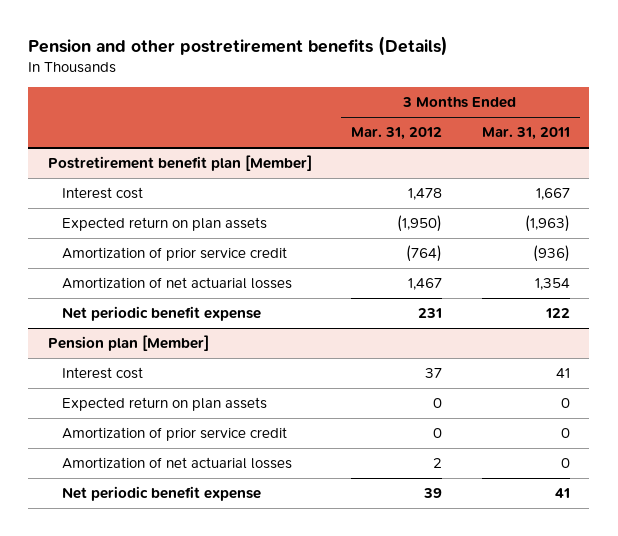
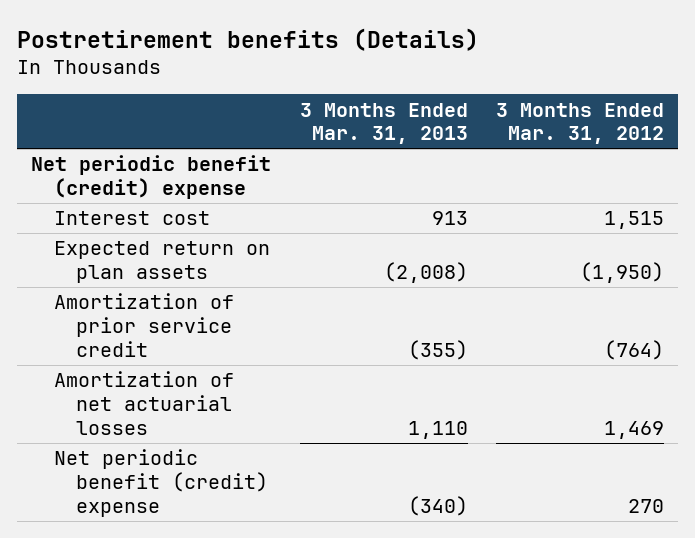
[28,35,449,56] Pension and other postretirement benefits (Details) -> [17,27,480,51] Postretirement benefits (Details)
[481,127,570,141] Mar. 31, 2011 -> none
none -> [299,102,468,145] 3 Months Ended Mar. 31, 2013
[47,155,312,172] Postretirement benefit plan [Member] -> none
none -> [31,155,272,200] Net periodic benefit (credit) expense
[408,188,443,201] 1,478 -> [603,211,664,230] 1,515
[47,335,209,352] Pension plan [Member] -> none
[61,367,143,380] Interest cost -> none
[61,397,267,412] Expected return on plan assets -> none
[61,427,287,442] Amortization of prior service credit -> none
[61,457,292,470] Amortization of net actuarial losses -> none
[61,486,261,502] Net periodic benefit expense -> none
[408,278,443,291] 1,467 -> [603,421,664,440] 1,469
[61,306,261,322] Net periodic benefit expense -> [53,449,269,518] Net periodic benefit (credit) expense
[418,308,443,319] 231 -> [627,499,664,514] 270

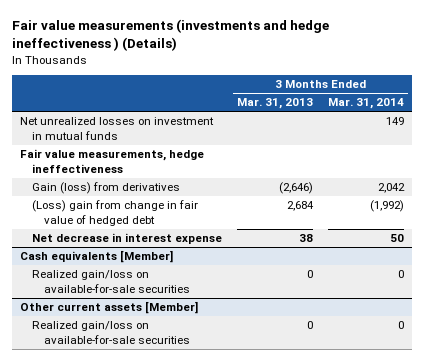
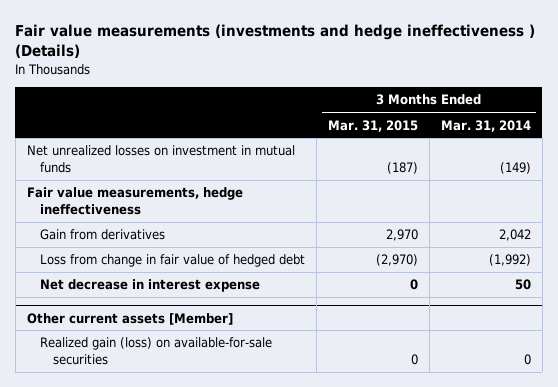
[237,98,314,110] Mar. 31, 2013 -> none
none -> [327,119,418,132] Mar. 31, 2015
[386,117,405,126] 149 -> [499,161,531,174] (149)
[31,182,180,195] Gain (loss) from derivatives -> [39,229,165,241] Gain from derivatives
[31,200,198,226] (Loss) gain from change in fair value of hedged debt -> [39,254,305,268] Loss from change in fair value of hedged debt
[19,250,173,264] Cash equivalents [Member] -> none
[31,270,190,293] Realized gain/loss on available-for-sale securities -> none
[31,321,190,344] Realized gain/loss on available-for-sale securities -> [39,337,272,365] Realized gain (loss) on available-for-sale securities

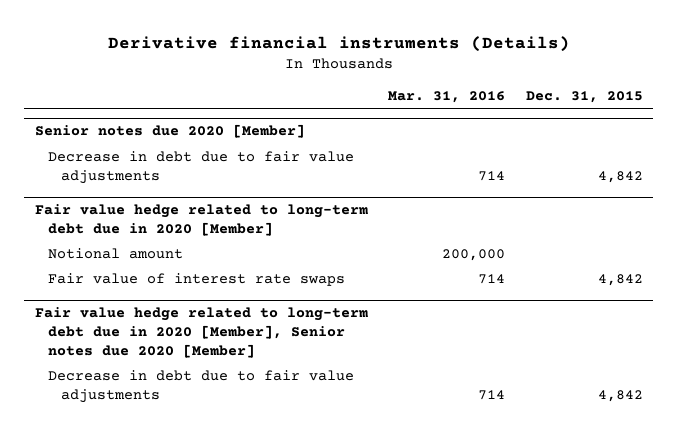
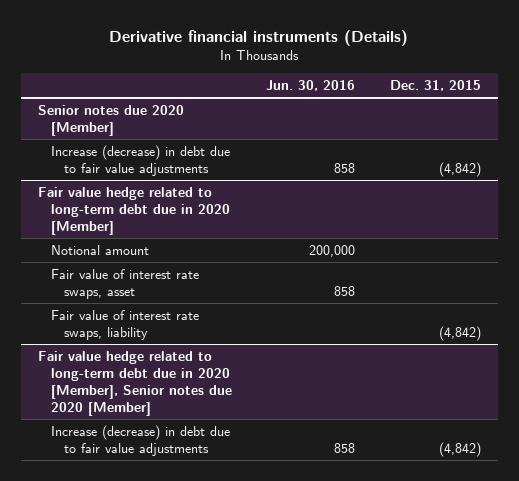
[388,91,506,104] Mar. 31, 2016 -> none
none -> [266,79,356,91] Jun. 30, 2016
[47,150,354,184] Decrease in debt due to fair value adjustments -> [51,144,231,176] Increase (decrease) in debt due to fair value adjustments
[597,170,643,183] 4,842 -> [438,161,481,177] (4,842)
none -> [51,268,200,299] Fair value of interest rate swaps, asset
[47,272,345,286] Fair value of interest rate swaps -> [51,309,200,340] Fair value of interest rate swaps, liability
[597,273,643,286] 4,842 -> [438,325,481,341] (4,842)
[47,369,354,403] Decrease in debt due to fair value adjustments -> [51,424,231,456] Increase (decrease) in debt due to fair value adjustments
[597,389,643,402] 4,842 -> [438,441,481,457] (4,842)

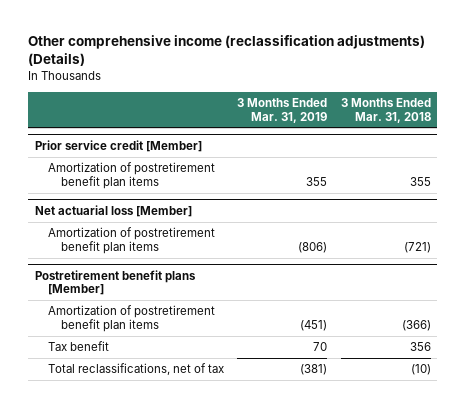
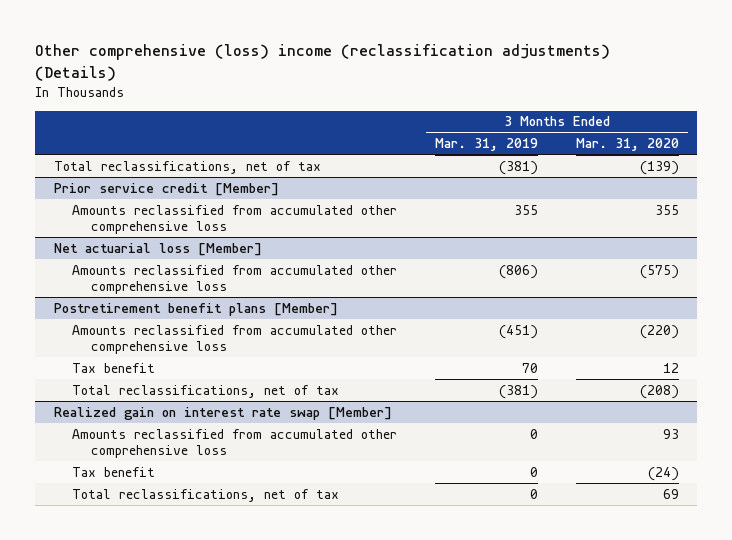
[28,35,426,67] Other comprehensive income (reclassification adjustments) (Details) -> [34,44,610,81] Other comprehensive (loss) income (reclassification adjustments) (Details)
[340,98,431,123] 3 Months Ended Mar. 31, 2018 -> none
none -> [575,137,679,151] Mar. 31, 2020
none -> [53,160,321,174] Total reclassifications, net of tax
[47,162,215,189] Amortization of postretirement benefit plan items -> [72,204,398,234] Amounts reclassified from accumulated other comprehensive loss
[47,227,215,254] Amortization of postretirement benefit plan items -> [72,264,398,294] Amounts reclassified from accumulated other comprehensive loss
[47,305,215,332] Amortization of postretirement benefit plan items -> [72,324,398,354] Amounts reclassified from accumulated other comprehensive loss
none -> [53,406,392,420] Realized gain on interest rate swap [Member]
none -> [72,428,398,458] Amounts reclassified from accumulated other comprehensive loss
none -> [72,466,156,477] Tax benefit
none -> [72,488,340,502] Total reclassifications, net of tax

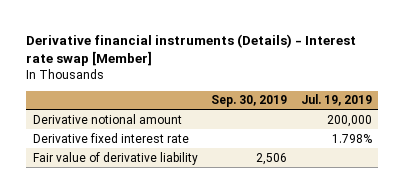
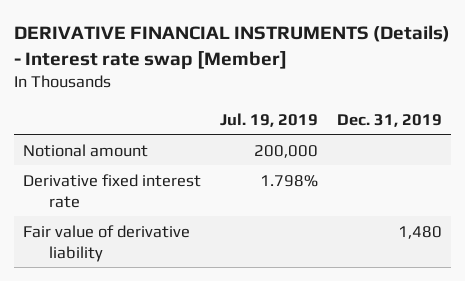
[26,33,357,67] Derivative financial instruments (Details) - Interest rate swap [Member] -> [13,25,450,70] DERIVATIVE FINANCIAL INSTRUMENTS (Details) - Interest rate swap [Member]
[211,95,288,108] Sep. 30, 2019 -> none
none -> [336,113,442,127] Dec. 31, 2019
[33,113,183,124] Derivative notional amount -> [23,143,149,157] Notional amount

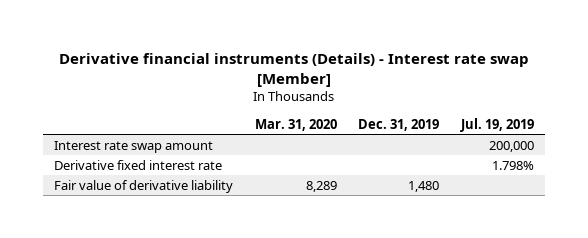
[13,25,450,70] DERIVATIVE FINANCIAL INSTRUMENTS (Details) - Interest rate swap [Member] -> [59,52,530,87] Derivative financial instruments (Details) - Interest rate swap [Member]
none -> [254,118,337,131] Mar. 31, 2020
[23,143,149,157] Notional amount -> [54,140,214,153] Interest rate swap amount

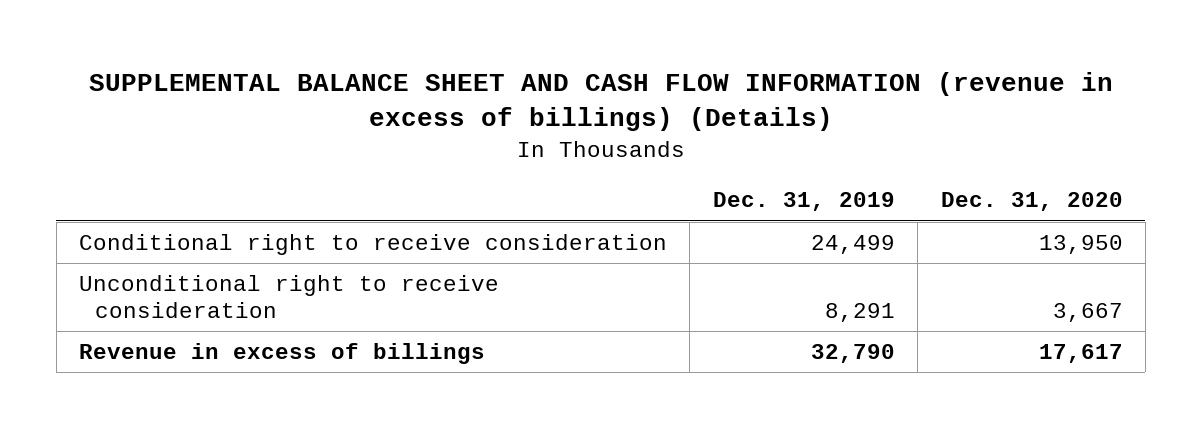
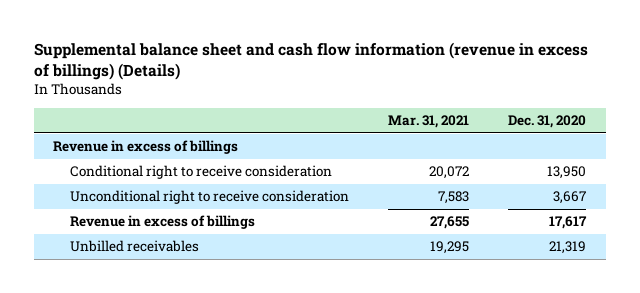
[88,72,1113,132] SUPPLEMENTAL BALANCE SHEET AND CASH FLOW INFORMATION (revenue in excess of billings) (Details) -> [33,41,588,80] Supplemental balance sheet and cash flow information (revenue in excess of billings) (Details)
[712,192,895,212] Dec. 31, 2019 -> none
none -> [388,114,470,128] Mar. 31, 2021
none -> [53,140,239,155] Revenue in excess of billings
none -> [69,240,199,253] Unbilled receivables

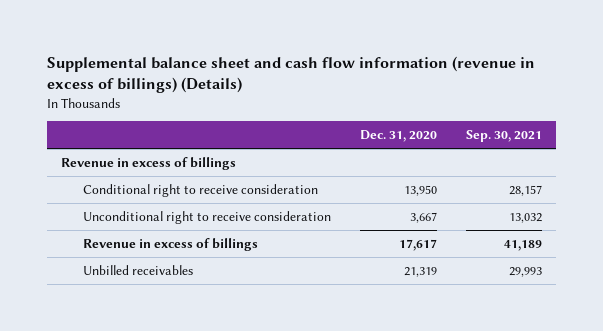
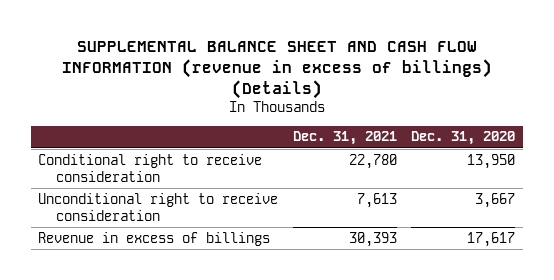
[46,55,535,94] Supplemental balance sheet and cash flow information (revenue in excess of billings) (Details) -> [61,41,492,100] SUPPLEMENTAL BALANCE SHEET AND CASH FLOW INFORMATION (revenue in excess of billings) (Details)
[465,130,542,143] Sep. 30, 2021 -> none
none -> [292,131,397,146] Dec. 31, 2021
[61,156,237,170] Revenue in excess of billings -> none
[82,264,193,275] Unbilled receivables -> none

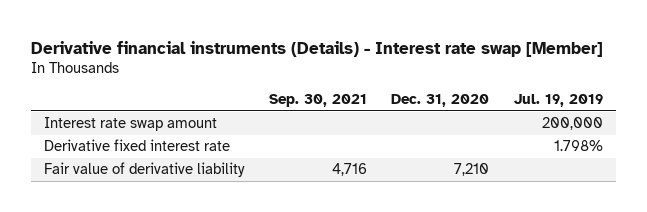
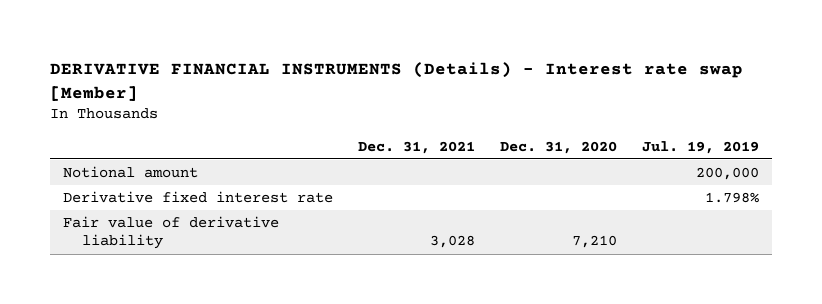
[31,40,604,57] Derivative financial instruments (Details) - Interest rate swap [Member] -> [50,61,744,101] DERIVATIVE FINANCIAL INSTRUMENTS (Details) - Interest rate swap [Member]
[268,94,367,108] Sep. 30, 2021 -> none
none -> [357,140,475,154] Dec. 31, 2021
[43,117,217,132] Interest rate swap amount -> [62,165,198,178] Notional amount

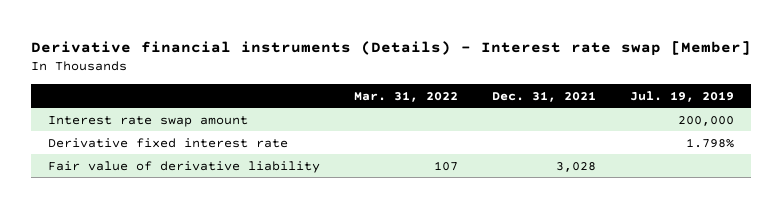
[50,61,744,101] DERIVATIVE FINANCIAL INSTRUMENTS (Details) - Interest rate swap [Member] -> [30,40,751,56] Derivative financial instruments (Details) - Interest rate swap [Member]
[500,140,618,154] Dec. 31, 2020 -> none
none -> [353,90,458,102] Mar. 31, 2022
[62,165,198,178] Notional amount -> [47,115,248,127] Interest rate swap amount

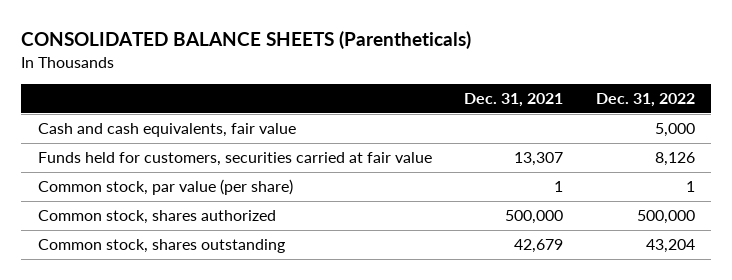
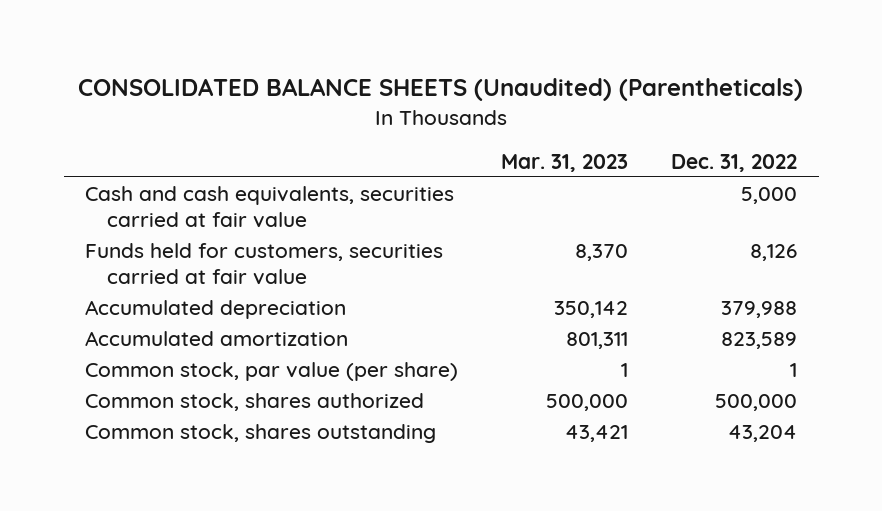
[21,31,472,50] CONSOLIDATED BALANCE SHEETS (Parentheticals) -> [78,78,804,102] CONSOLIDATED BALANCE SHEETS (Unaudited) (Parentheticals)
[464,92,564,107] Dec. 31, 2021 -> none
none -> [501,153,629,172] Mar. 31, 2023
[37,123,296,138] Cash and cash equivalents, fair value -> [85,186,455,228] Cash and cash equivalents, securities carried at fair value
none -> [85,300,347,320] Accumulated depreciation
none -> [85,331,349,347] Accumulated amortization

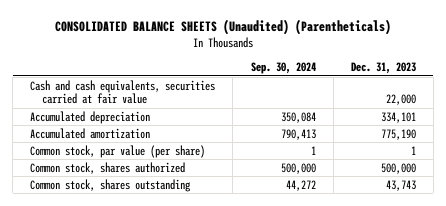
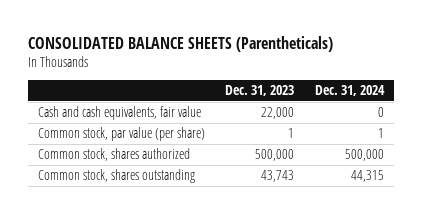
[55,19,392,36] CONSOLIDATED BALANCE SHEETS (Unaudited) (Parentheticals) -> [27,35,333,52] CONSOLIDATED BALANCE SHEETS (Parentheticals)
[250,62,316,75] Sep. 30, 2024 -> none
none -> [314,85,385,97] Dec. 31, 2024
[30,110,151,124] Accumulated depreciation -> none
[30,127,151,139] Accumulated amortization -> none
[30,79,216,105] Cash and cash equivalents, securities carried at fair value -> [37,106,201,121] Cash and cash equivalents, fair value

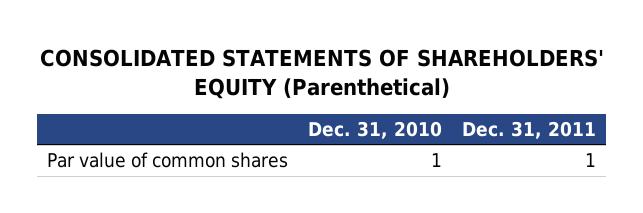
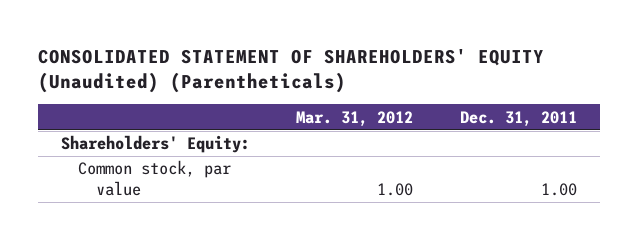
[39,49,604,100] CONSOLIDATED STATEMENTS OF SHAREHOLDERS' EQUITY (Parenthetical) -> [37,48,544,94] CONSOLIDATED STATEMENT OF SHAREHOLDERS' EQUITY (Unaudited) (Parentheticals)
[308,120,443,139] Dec. 31, 2010 -> none
none -> [296,110,414,127] Mar. 31, 2012
none -> [60,135,250,154] Shareholders' Equity:
[47,152,289,169] Par value of common shares -> [78,160,232,197] Common stock, par value
[584,153,596,168] 1 -> [540,183,577,197] 1.00

